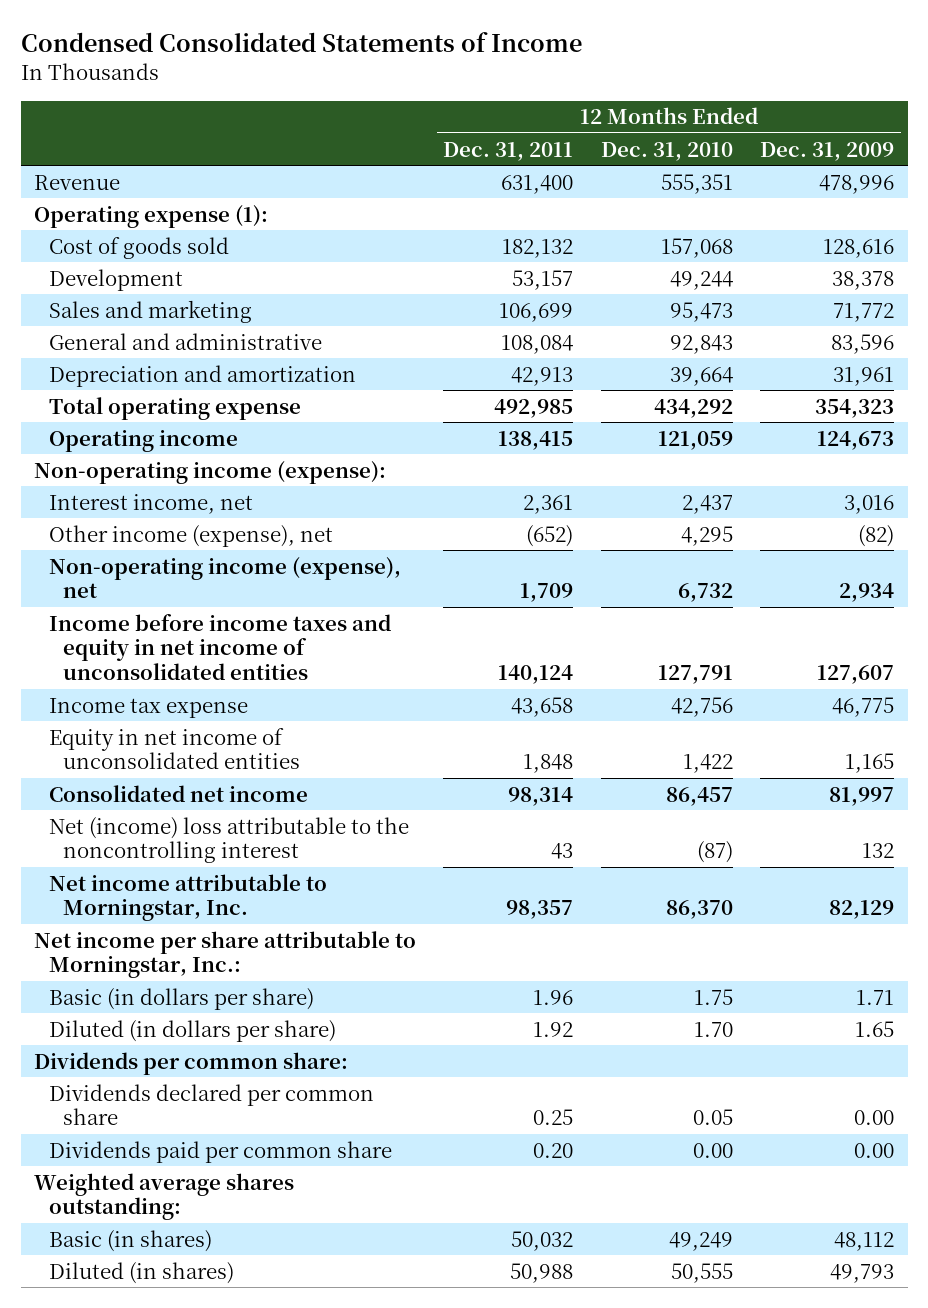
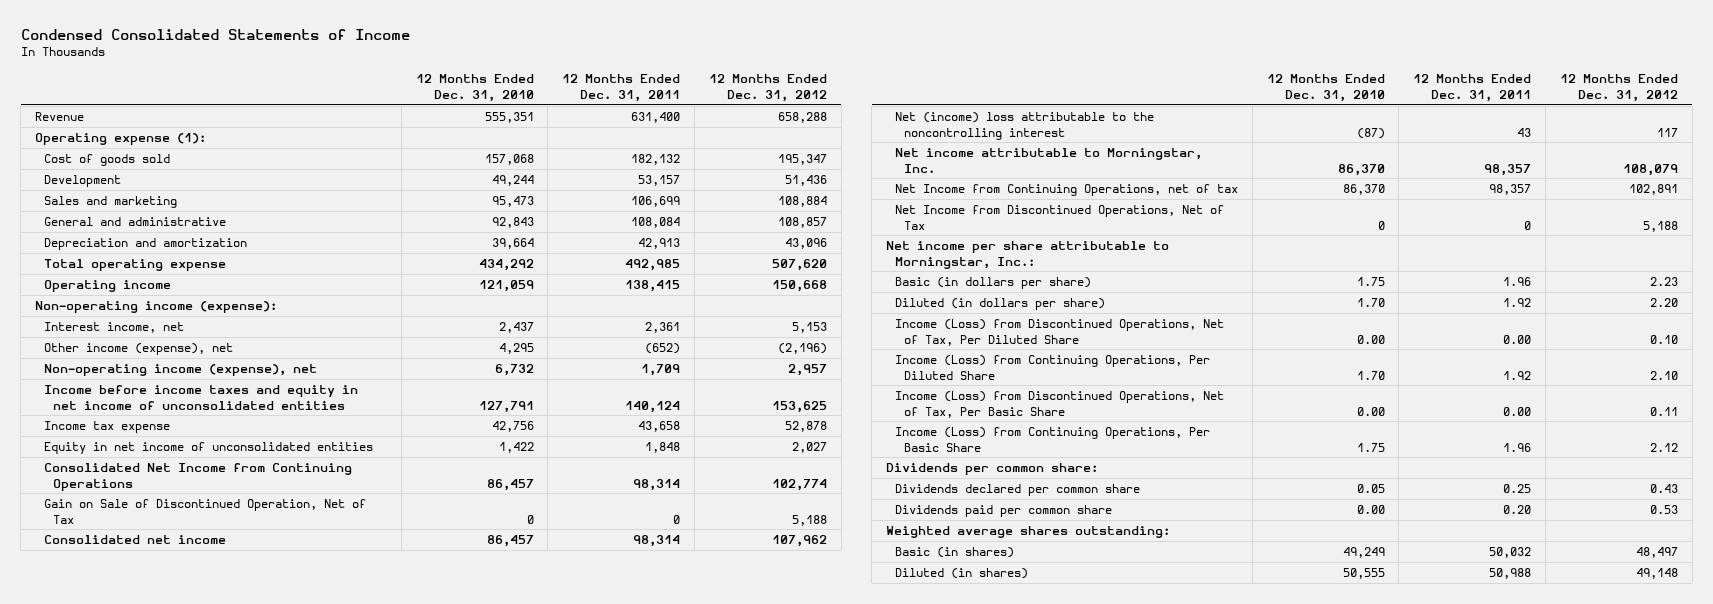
[759,141,894,161] Dec. 31, 2009 -> none
none -> [709,74,828,102] 12 Months Ended Dec. 31, 2012
none -> [43,462,352,491] Consolidated Net Income from Continuing Operations
none -> [43,498,366,524] Gain on Sale of Discontinued Operation, Net of Tax
none -> [894,183,1238,196] Net Income from Continuing Operations, net of tax
none -> [894,204,1224,230] Net Income from Discontinued Operations, Net of Tax
none -> [894,318,1224,346] Income (Loss) from Discontinued Operations, Net of Tax, Per Diluted Share
none -> [894,354,1210,380] Income (Loss) from Continuing Operations, Per Diluted Share
none -> [894,390,1224,418] Income (Loss) from Discontinued Operations, Net of Tax, Per Basic Share
none -> [894,426,1210,452] Income (Loss) from Continuing Operations, Per Basic Share

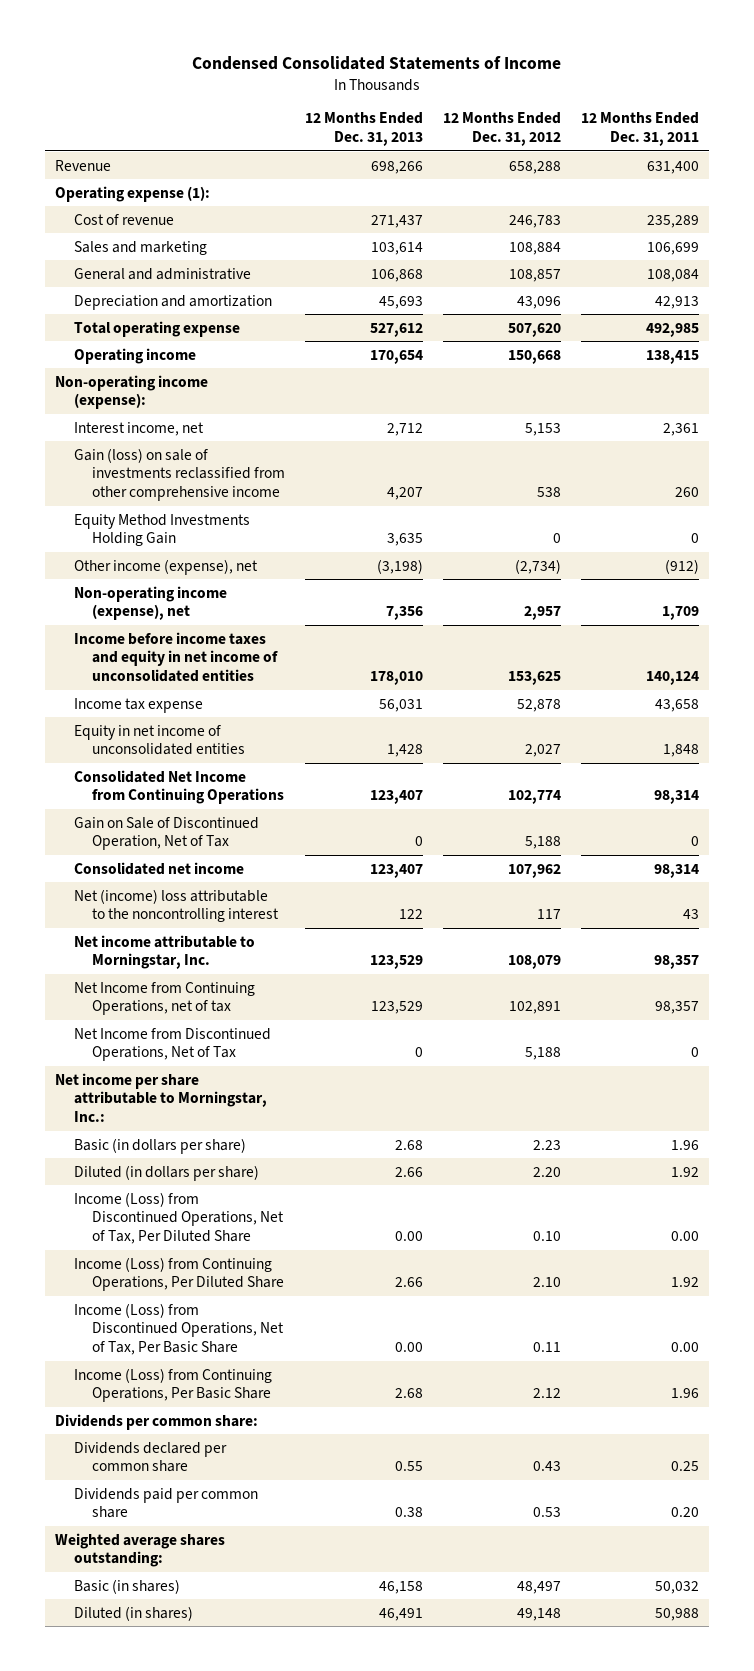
[415,74,534,102] 12 Months Ended Dec. 31, 2010 -> none
none -> [305,112,424,147] 12 Months Ended Dec. 31, 2013
[43,174,121,187] Development -> none
[43,153,170,166] Cost of goods sold -> [73,213,174,225] Cost of revenue
[631,153,681,165] 182,132 -> [646,214,699,228] 235,289
[778,153,828,165] 195,347 -> [508,214,561,228] 246,783
none -> [73,447,286,502] Gain (loss) on sale of investments reclassified from other comprehensive income
none -> [73,513,250,547] Equity Method Investments Holding Gain
[645,342,681,354] (652) -> [664,558,699,574] (912)
[778,342,828,354] (2,196) -> [514,558,561,574] (2,734)

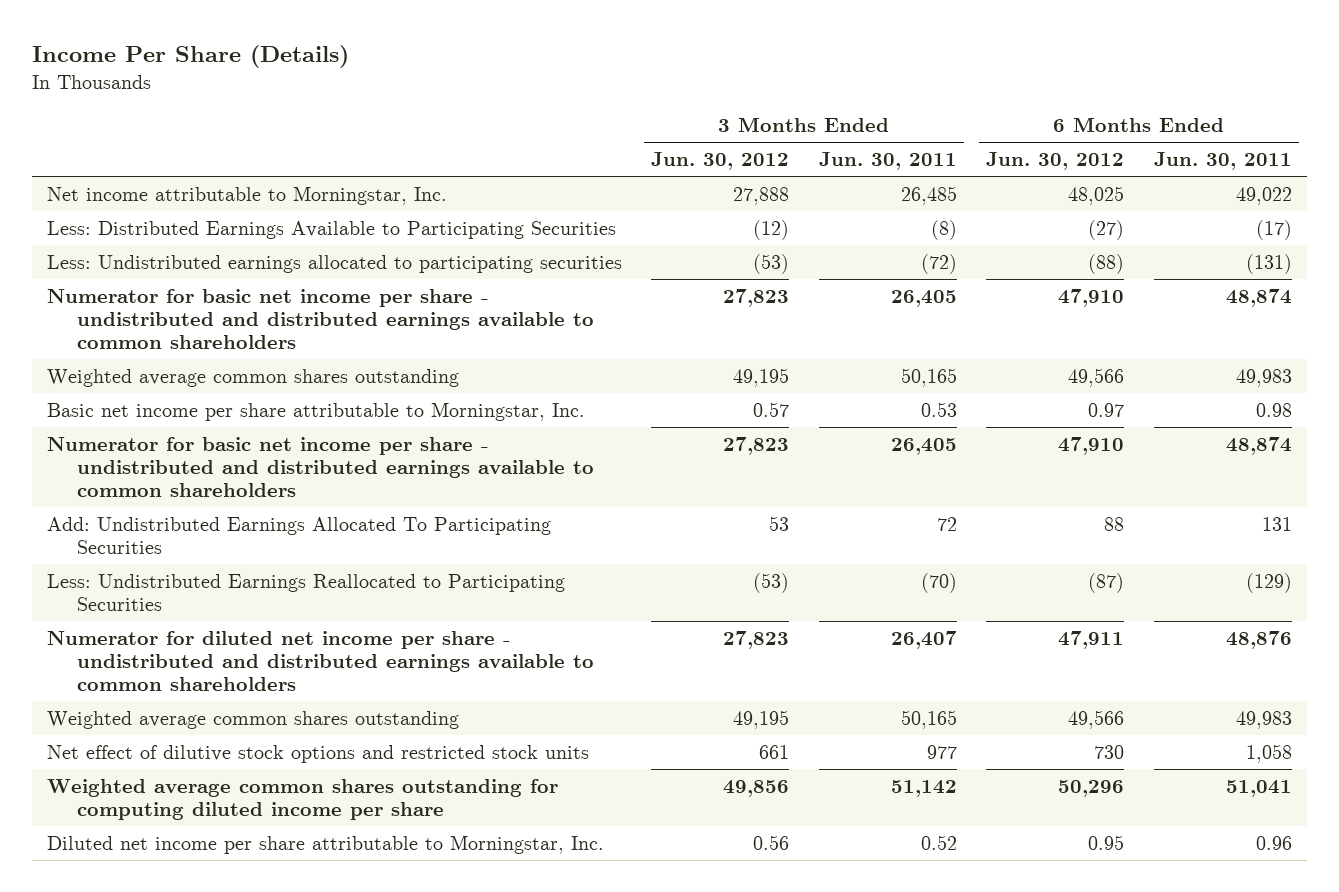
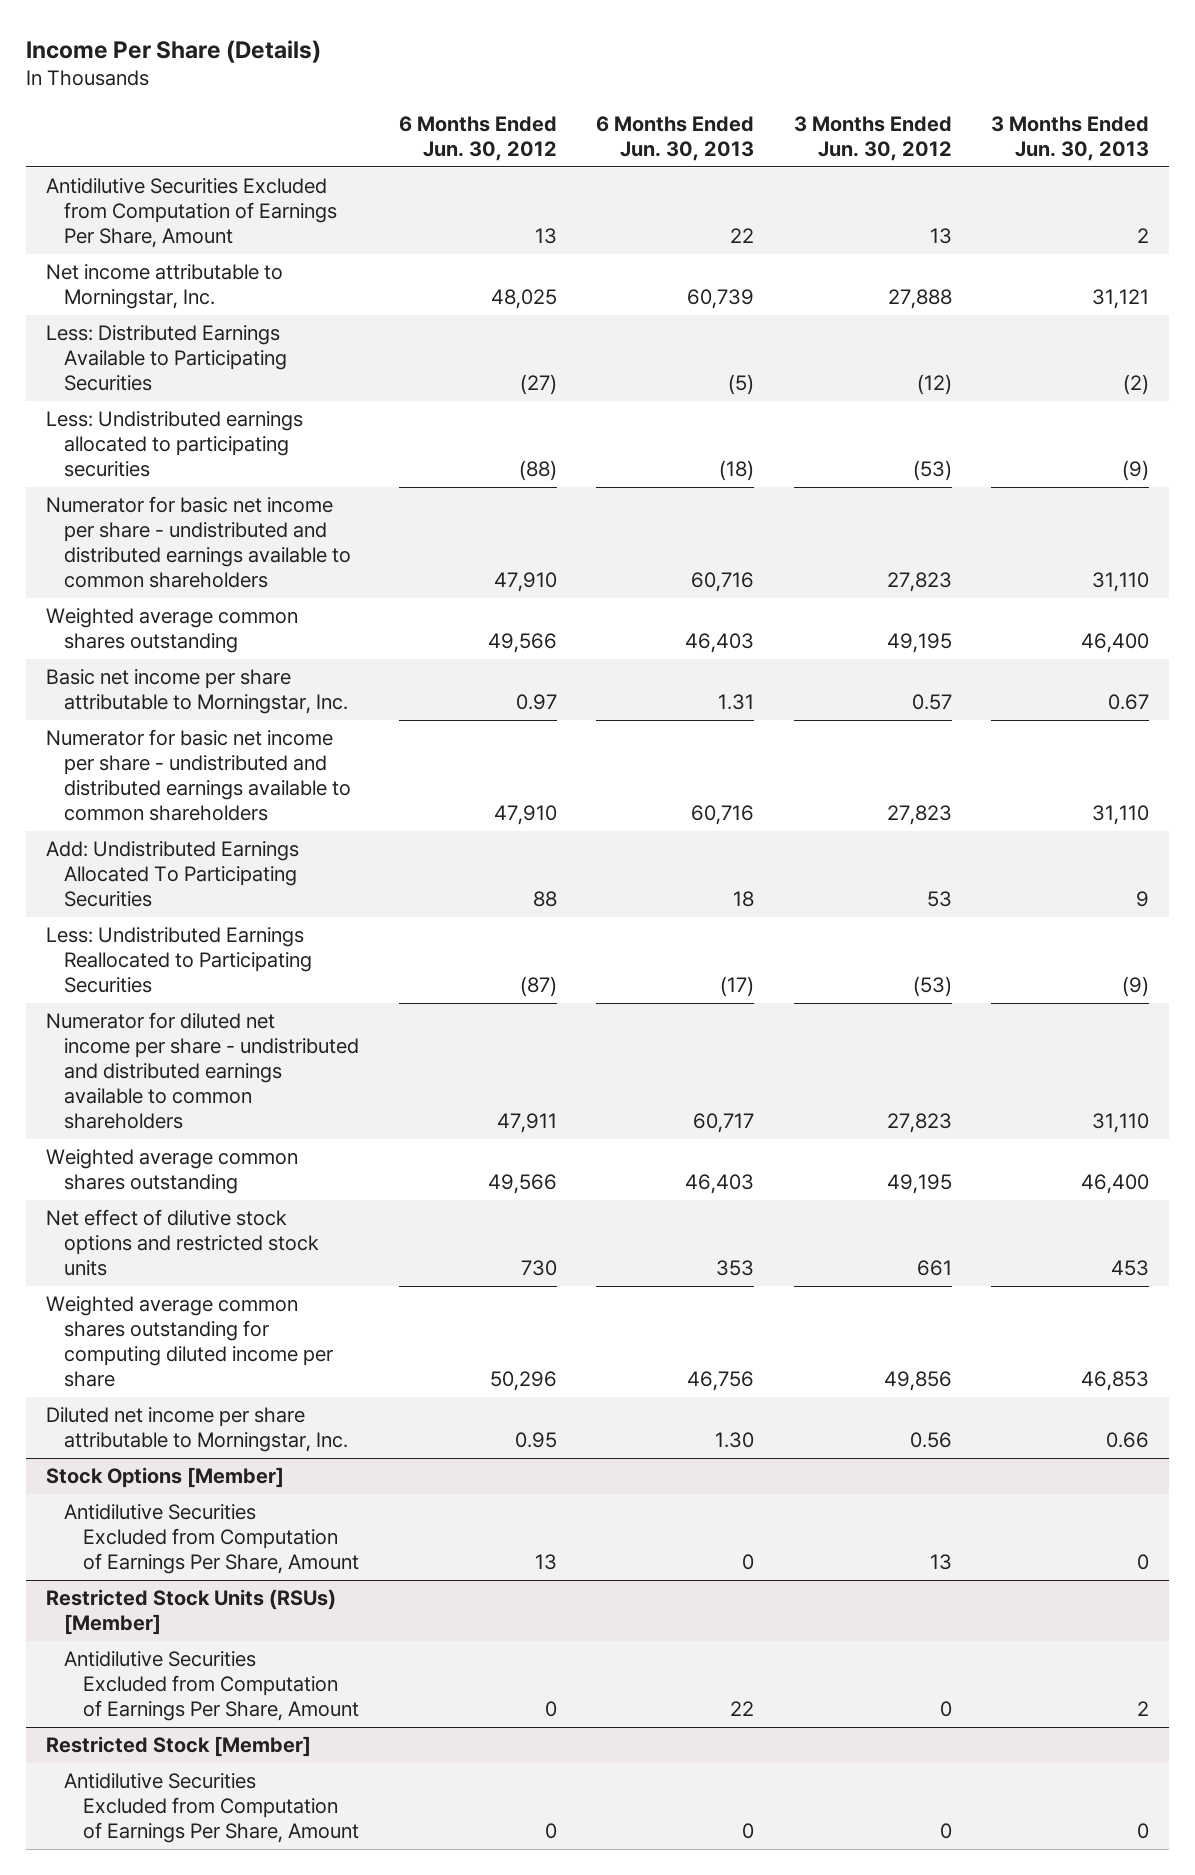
[818,152,957,171] Jun. 30, 2011 -> none
[1153,152,1292,171] Jun. 30, 2011 -> none
none -> [596,115,755,161] 6 Months Ended Jun. 30, 2013
none -> [991,115,1150,161] 3 Months Ended Jun. 30, 2013
none -> [45,178,338,249] Antidilutive Securities Excluded from Computation of Earnings Per Share, Amount
none -> [45,1467,284,1489] Stock Options [Member]
none -> [64,1504,359,1575] Antidilutive Securities Excluded from Computation of Earnings Per Share, Amount
none -> [45,1589,336,1636] Restricted Stock Units (RSUs) [Member]
none -> [64,1651,359,1722] Antidilutive Securities Excluded from Computation of Earnings Per Share, Amount
none -> [45,1736,311,1758] Restricted Stock [Member]
none -> [64,1773,359,1844] Antidilutive Securities Excluded from Computation of Earnings Per Share, Amount

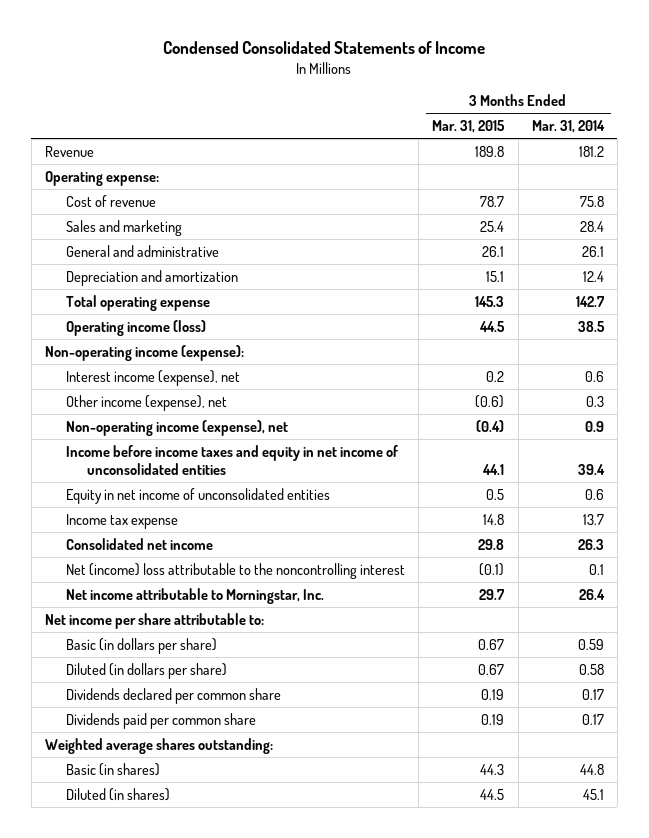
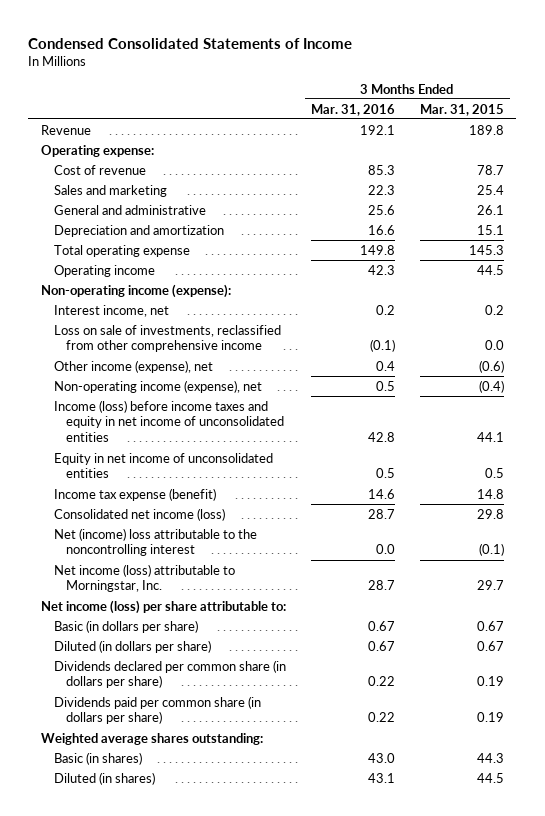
[531,120,605,134] Mar. 31, 2014 -> none
none -> [310,103,395,116] Mar. 31, 2016
[65,319,206,336] Operating income (loss) -> [53,264,155,277] Operating income
[65,369,240,386] Interest income (expense), net -> [53,304,169,317] Interest income, net
none -> [53,324,281,353] Loss on sale of investments, reclassified from other comprehensive income
[65,444,398,475] Income before income taxes and equity in net income of unconsolidated entities -> [53,399,285,443] Income (loss) before income taxes and equity in net income of unconsolidated entities
[65,513,178,529] Income tax expense -> [53,487,216,501] Income tax expense (benefit)
[65,537,213,550] Consolidated net income -> [53,507,225,521] Consolidated net income (loss)
[65,587,324,604] Net income attributable to Morningstar, Inc. -> [53,563,235,593] Net income (loss) attributable to Morningstar, Inc.
[44,612,264,629] Net income per share attributable to: -> [40,599,286,614] Net income (loss) per share attributable to:
[65,687,281,704] Dividends declared per common share -> [53,659,286,689] Dividends declared per common share (in dollars per share)
[65,712,256,729] Dividends paid per common share -> [53,695,261,725] Dividends paid per common share (in dollars per share)

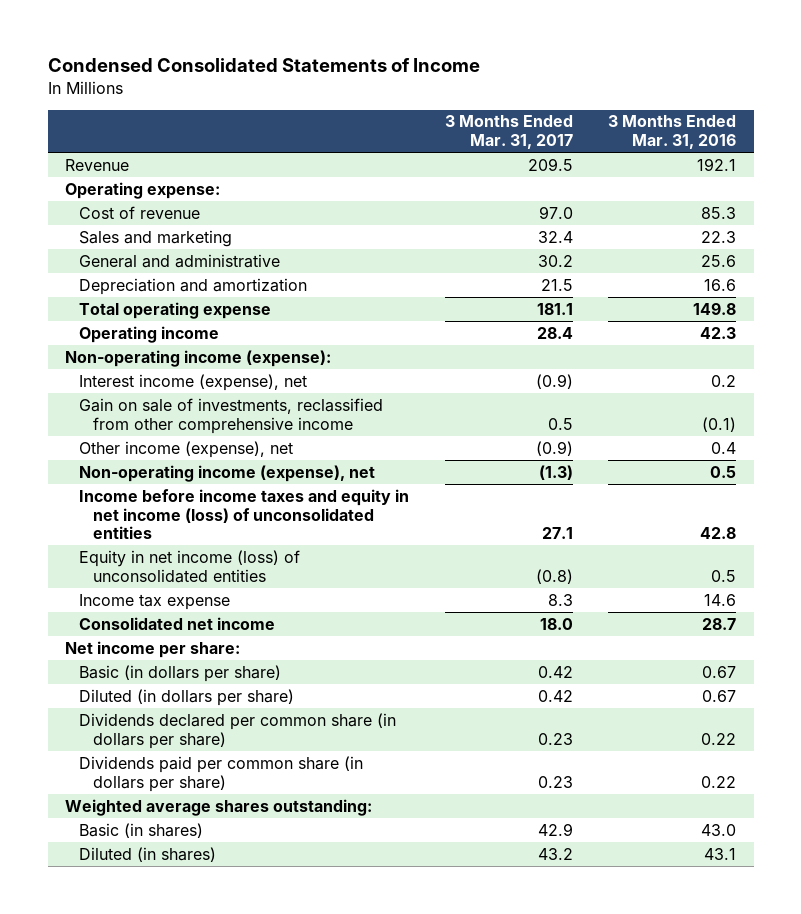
[419,103,504,116] Mar. 31, 2015 -> none
none -> [444,115,573,150] 3 Months Ended Mar. 31, 2017
[53,304,169,317] Interest income, net -> [79,373,308,391] Interest income (expense), net
[53,324,281,353] Loss on sale of investments, reclassified from other comprehensive income -> [79,397,384,434] Gain on sale of investments, reclassified from other comprehensive income
[53,527,257,557] Net (income) loss attributable to the noncontrolling interest -> none
[53,563,235,593] Net income (loss) attributable to Morningstar, Inc. -> none
[53,399,285,443] Income (loss) before income taxes and equity in net income of unconsolidated entities -> [79,488,410,540] Income before income taxes and equity in net income (loss) of unconsolidated entities
[53,452,273,479] Equity in net income of unconsolidated entities -> [79,549,301,583] Equity in net income (loss) of unconsolidated entities
[53,487,216,501] Income tax expense (benefit) -> [79,593,231,610] Income tax expense
[53,507,225,521] Consolidated net income (loss) -> [79,616,276,630] Consolidated net income
[40,599,286,614] Net income (loss) per share attributable to: -> [65,640,241,658] Net income per share:

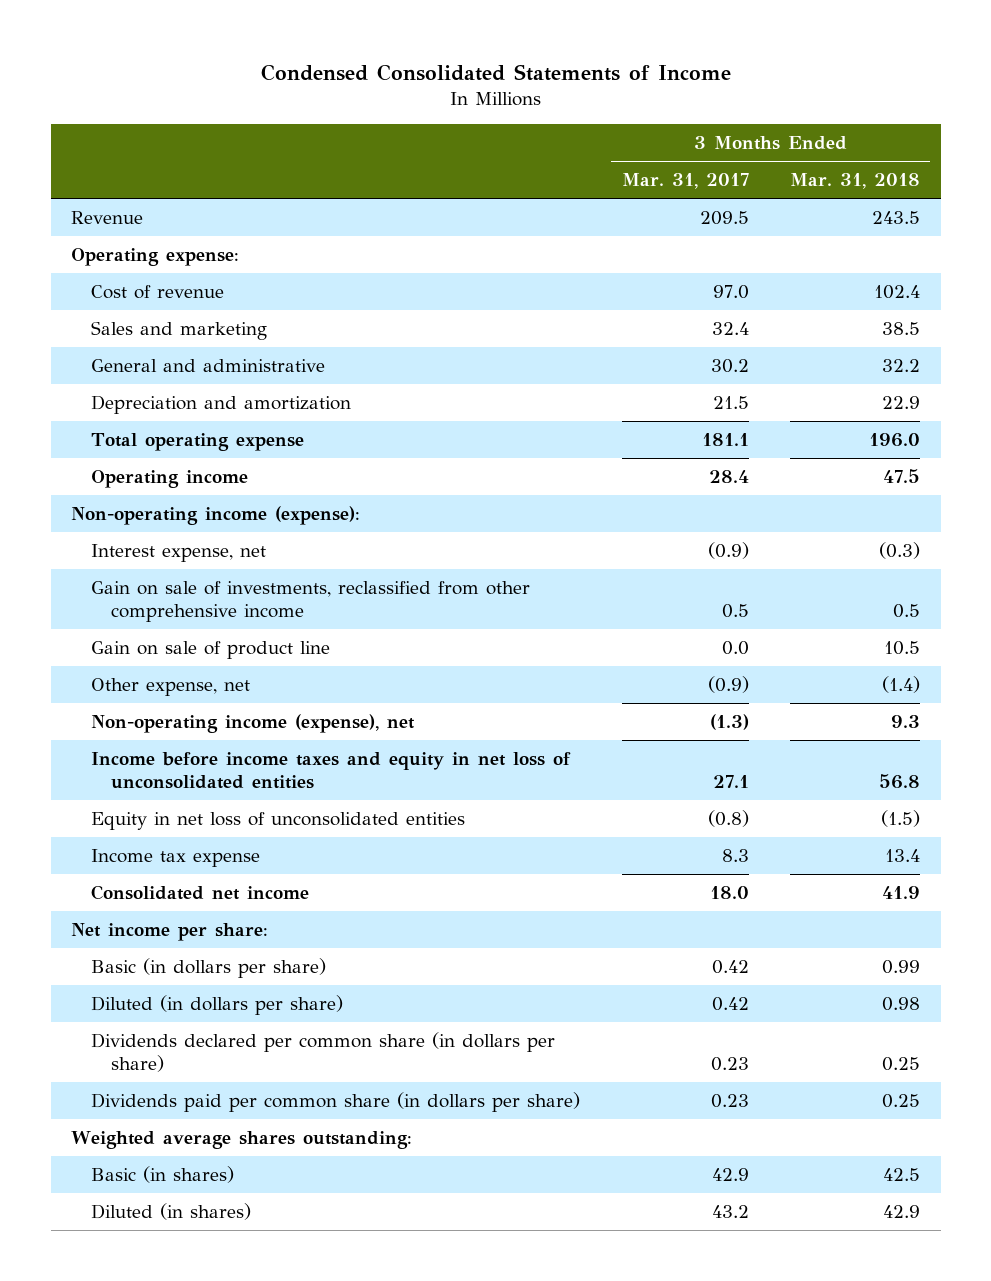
[607,115,736,150] 3 Months Ended Mar. 31, 2016 -> none
none -> [789,173,920,190] Mar. 31, 2018
[79,373,308,391] Interest income (expense), net -> [91,543,267,562] Interest expense, net
none -> [91,640,331,659] Gain on sale of product line
[79,440,294,458] Other income (expense), net -> [91,677,251,696] Other expense, net
[79,488,410,540] Income before income taxes and equity in net income (loss) of unconsolidated entities -> [91,751,572,790] Income before income taxes and equity in net loss of unconsolidated entities
[79,549,301,583] Equity in net income (loss) of unconsolidated entities -> [91,811,466,830] Equity in net loss of unconsolidated entities

